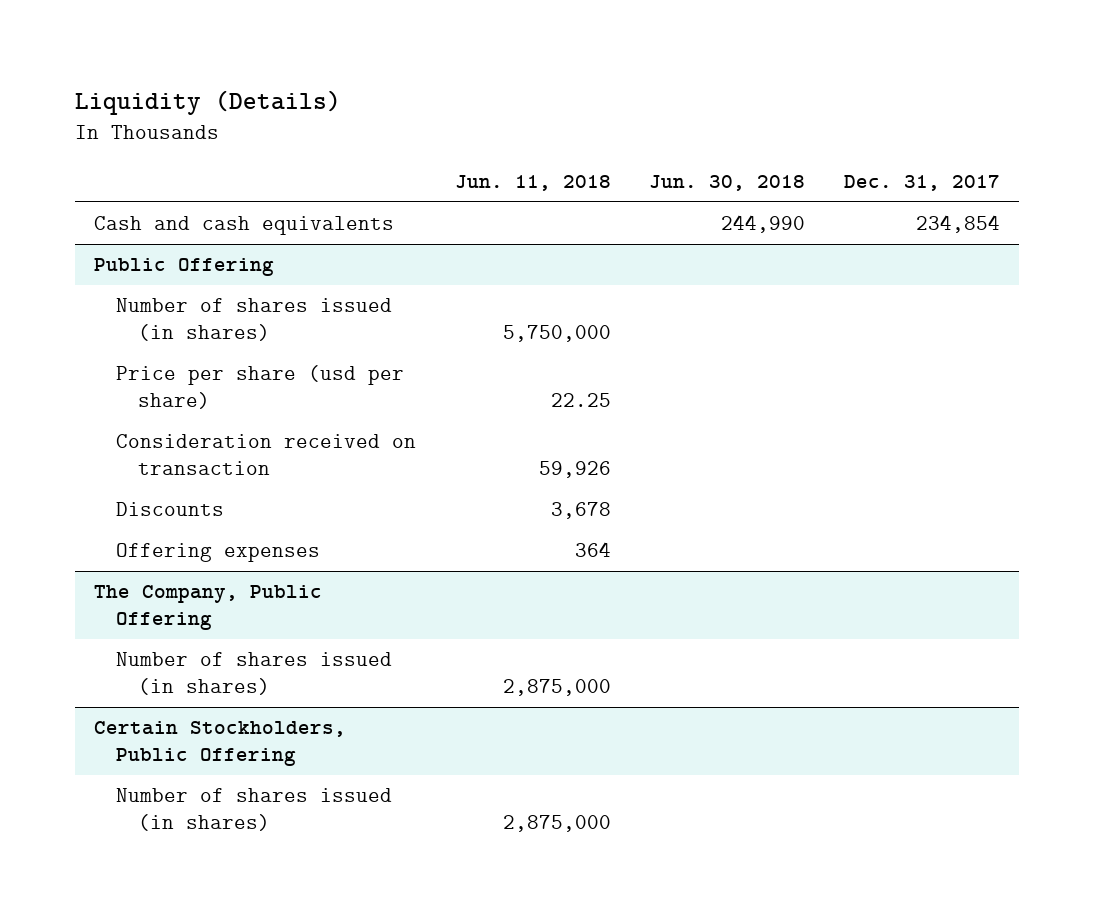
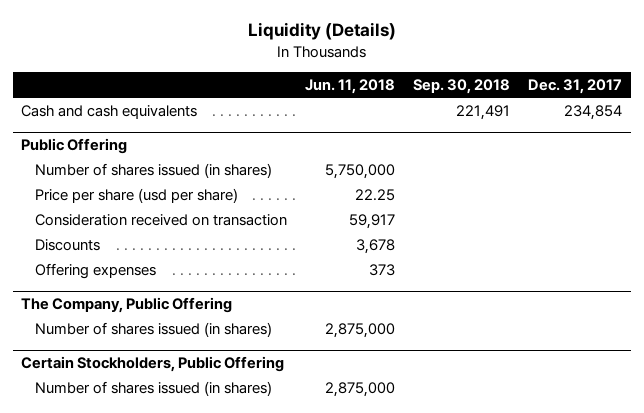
[649,175,806,192] Jun. 30, 2018 -> none
none -> [413,78,511,94] Sep. 30, 2018
[538,461,611,479] 59,926 -> [349,213,396,229] 59,917
[574,542,611,558] 364 -> [369,263,396,276] 373

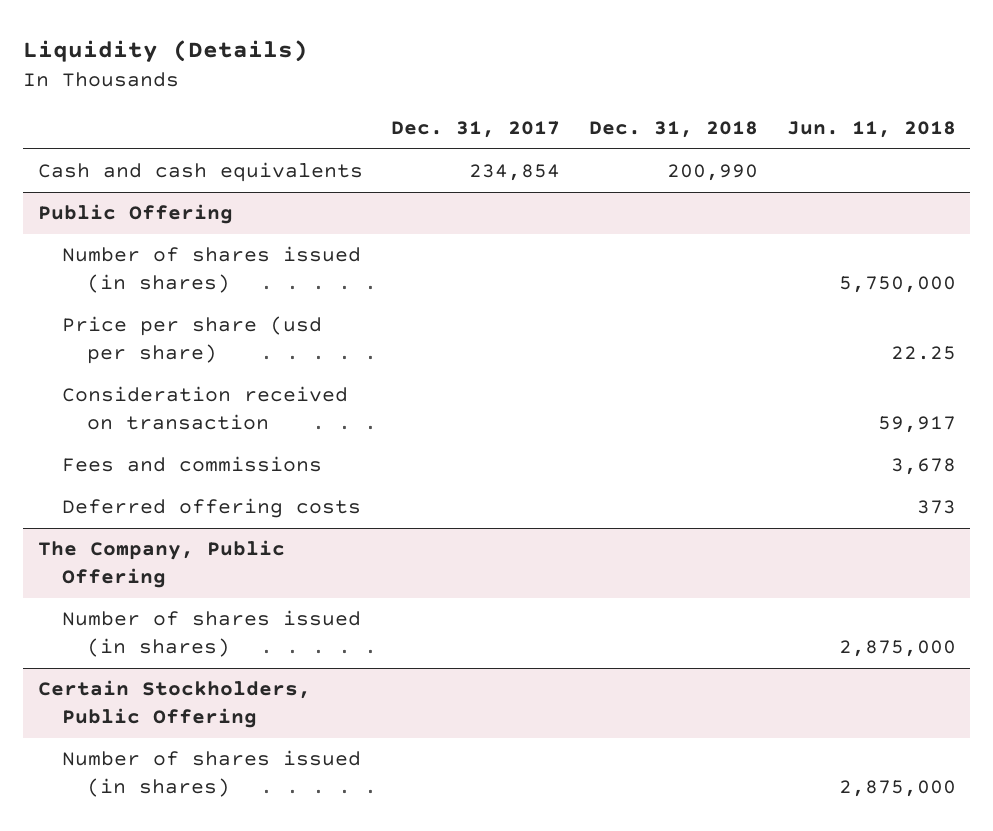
[413,78,511,94] Sep. 30, 2018 -> none
none -> [588,121,758,139] Dec. 31, 2018
[35,238,101,251] Discounts -> [62,456,323,473] Fees and commissions
[35,262,157,279] Offering expenses -> [62,498,362,519] Deferred offering costs

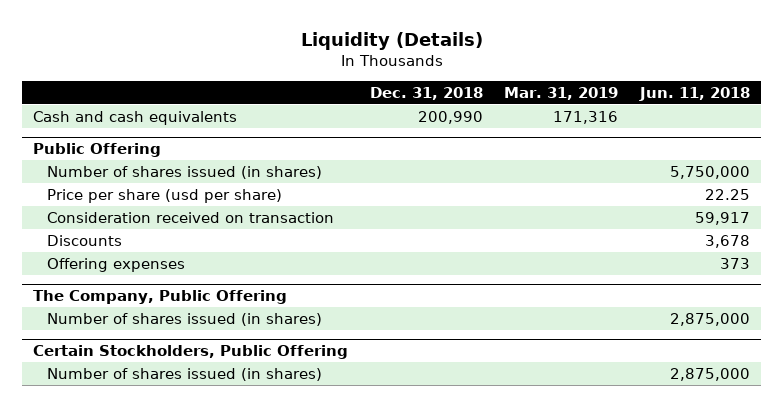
[391,121,561,139] Dec. 31, 2017 -> none
none -> [504,86,619,100] Mar. 31, 2019
[62,456,323,473] Fees and commissions -> [47,234,123,246] Discounts
[62,498,362,519] Deferred offering costs -> [47,257,186,272] Offering expenses

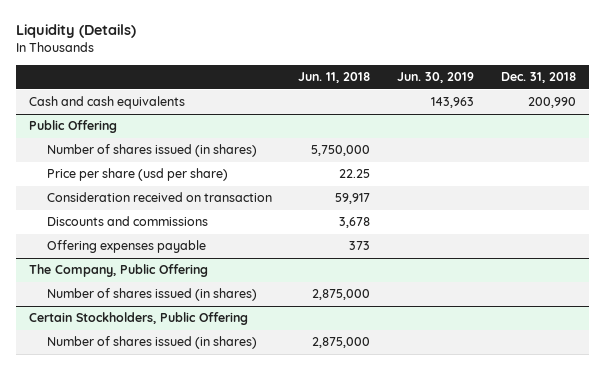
[504,86,619,100] Mar. 31, 2019 -> none
none -> [397,72,475,84] Jun. 30, 2019
[47,234,123,246] Discounts -> [46,216,208,227] Discounts and commissions
[47,257,186,272] Offering expenses -> [46,240,206,254] Offering expenses payable

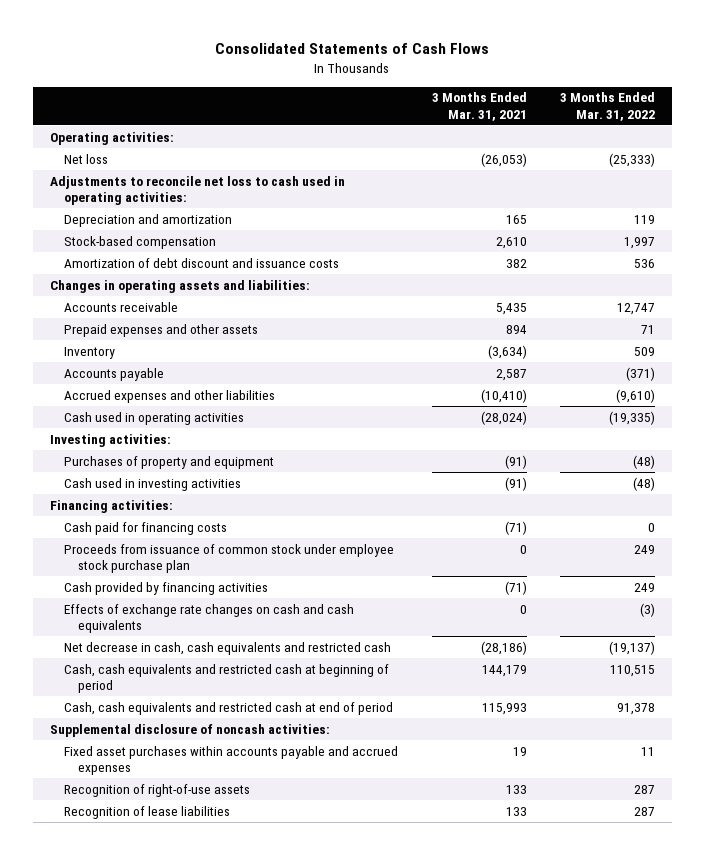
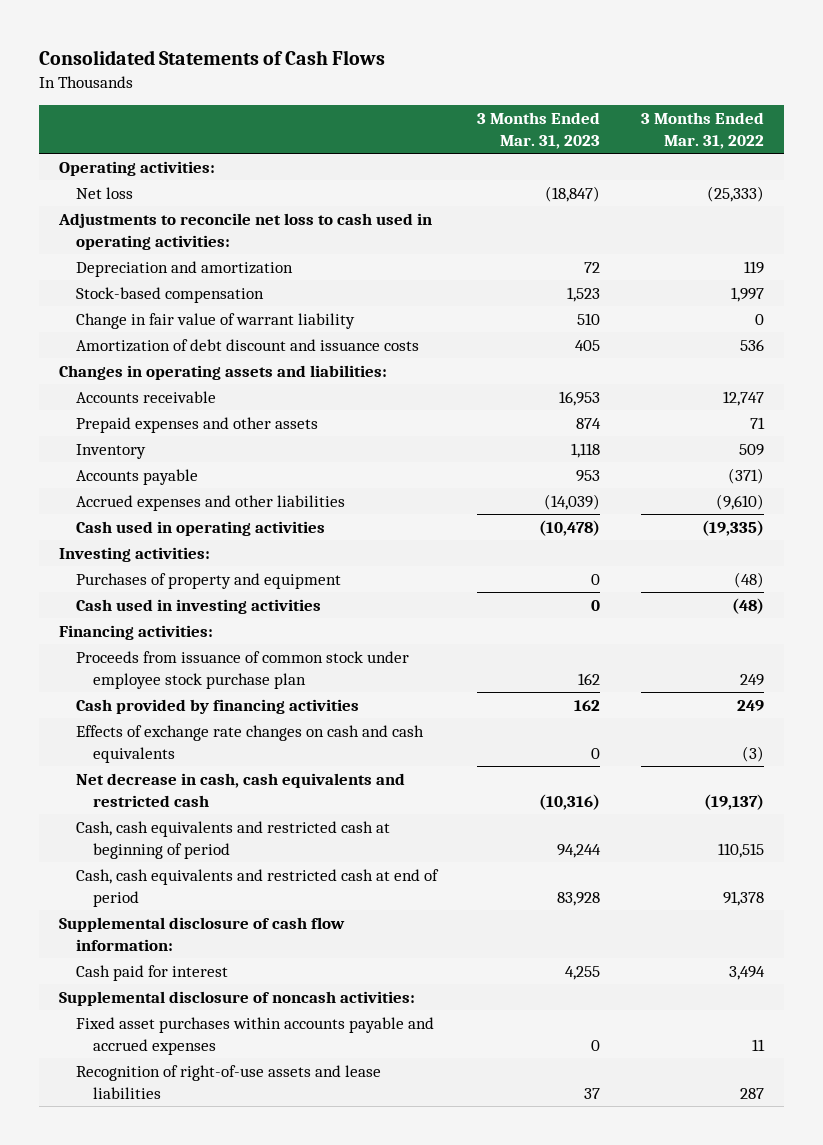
[431,92,527,121] 3 Months Ended Mar. 31, 2021 -> none
none -> [477,112,601,150] 3 Months Ended Mar. 31, 2023
none -> [75,312,355,329] Change in fair value of warrant liability
[64,521,228,535] Cash paid for financing costs -> none
none -> [58,916,345,951] Supplemental disclosure of cash flow information:
none -> [75,964,228,981] Cash paid for interest
[64,805,231,819] Recognition of lease liabilities -> none
[64,783,251,797] Recognition of right-of-use assets -> [75,1064,381,1099] Recognition of right-of-use assets and lease liabilities

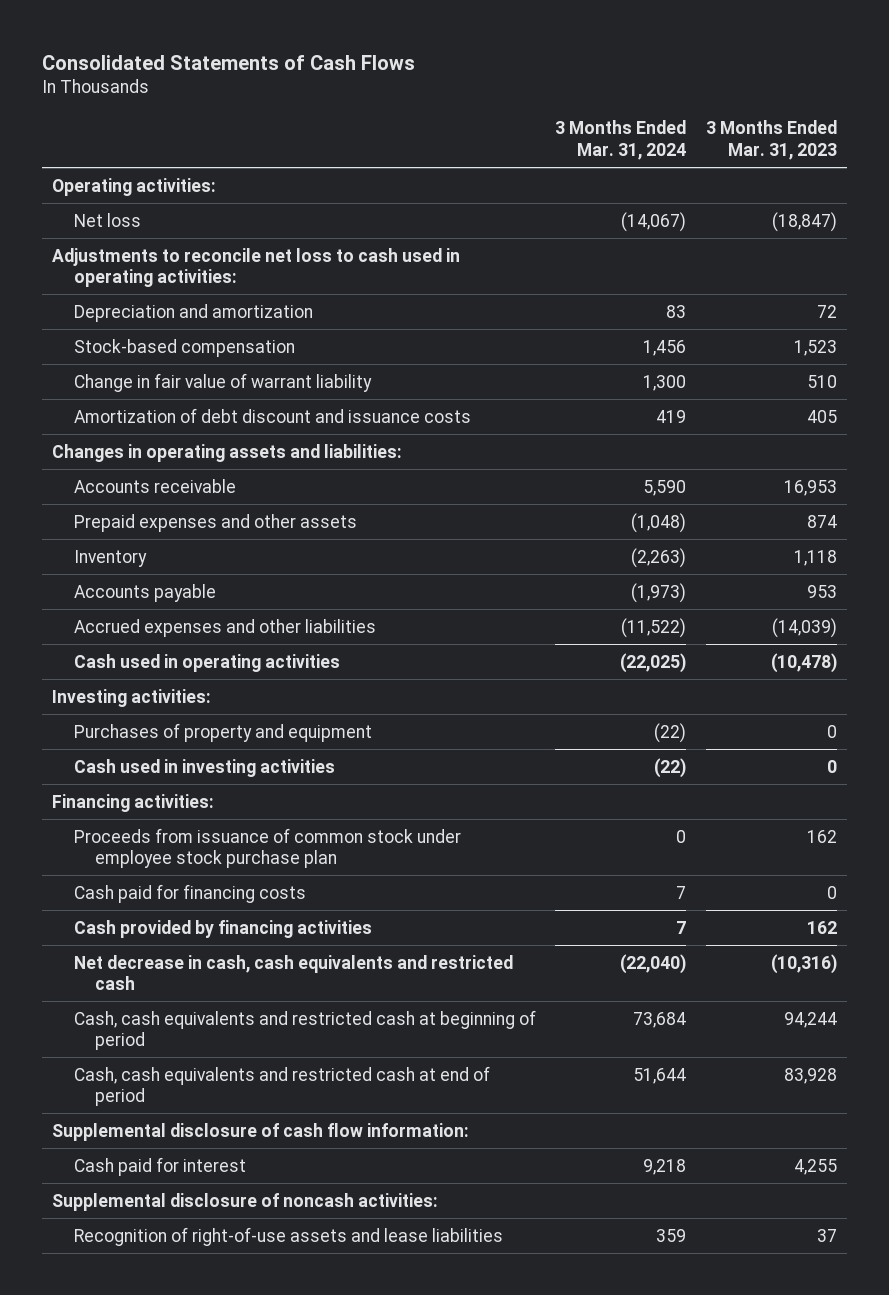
[640,112,764,150] 3 Months Ended Mar. 31, 2022 -> none
none -> [555,120,687,160] 3 Months Ended Mar. 31, 2024
none -> [73,883,306,903] Cash paid for financing costs
[75,724,424,763] Effects of exchange rate changes on cash and cash equivalents -> none
[75,1016,434,1055] Fixed asset purchases within accounts payable and accrued expenses -> none

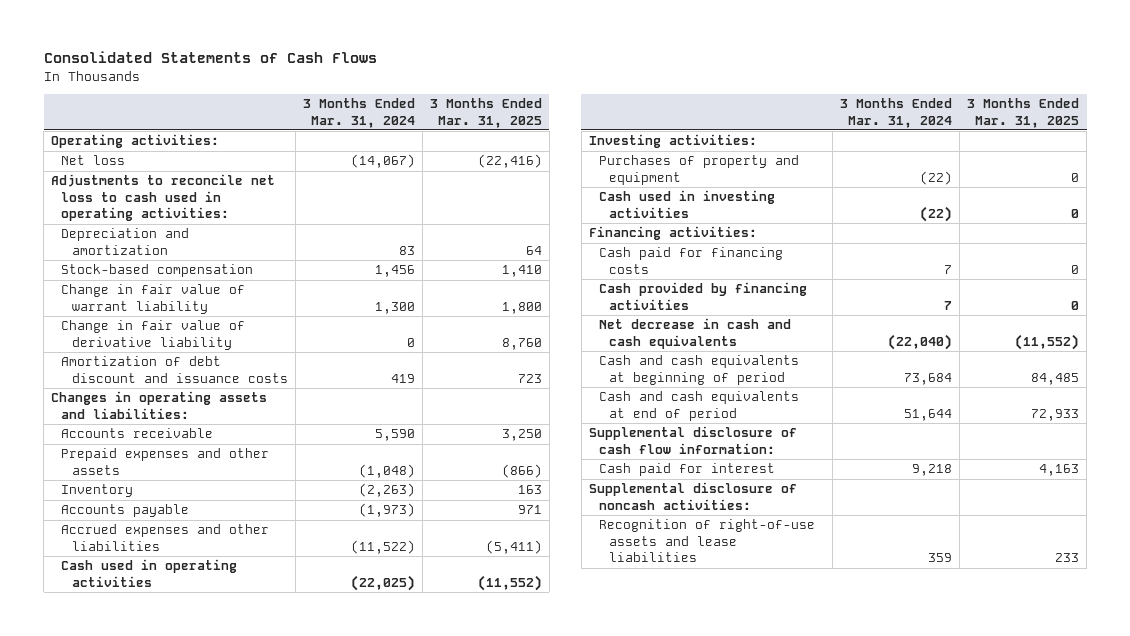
[705,120,837,160] 3 Months Ended Mar. 31, 2023 -> none
none -> [429,97,542,128] 3 Months Ended Mar. 31, 2025
none -> [61,320,246,350] Change in fair value of derivative liability
[73,827,461,869] Proceeds from issuance of common stock under employee stock purchase plan -> none
[73,954,513,991] Net decrease in cash, cash equivalents and restricted cash -> [598,318,791,349] Net decrease in cash and cash equivalents
[73,1009,536,1051] Cash, cash equivalents and restricted cash at beginning of period -> [598,355,799,385] Cash and cash equivalents at beginning of period
[73,1065,490,1107] Cash, cash equivalents and restricted cash at end of period -> [598,391,799,421] Cash and cash equivalents at end of period

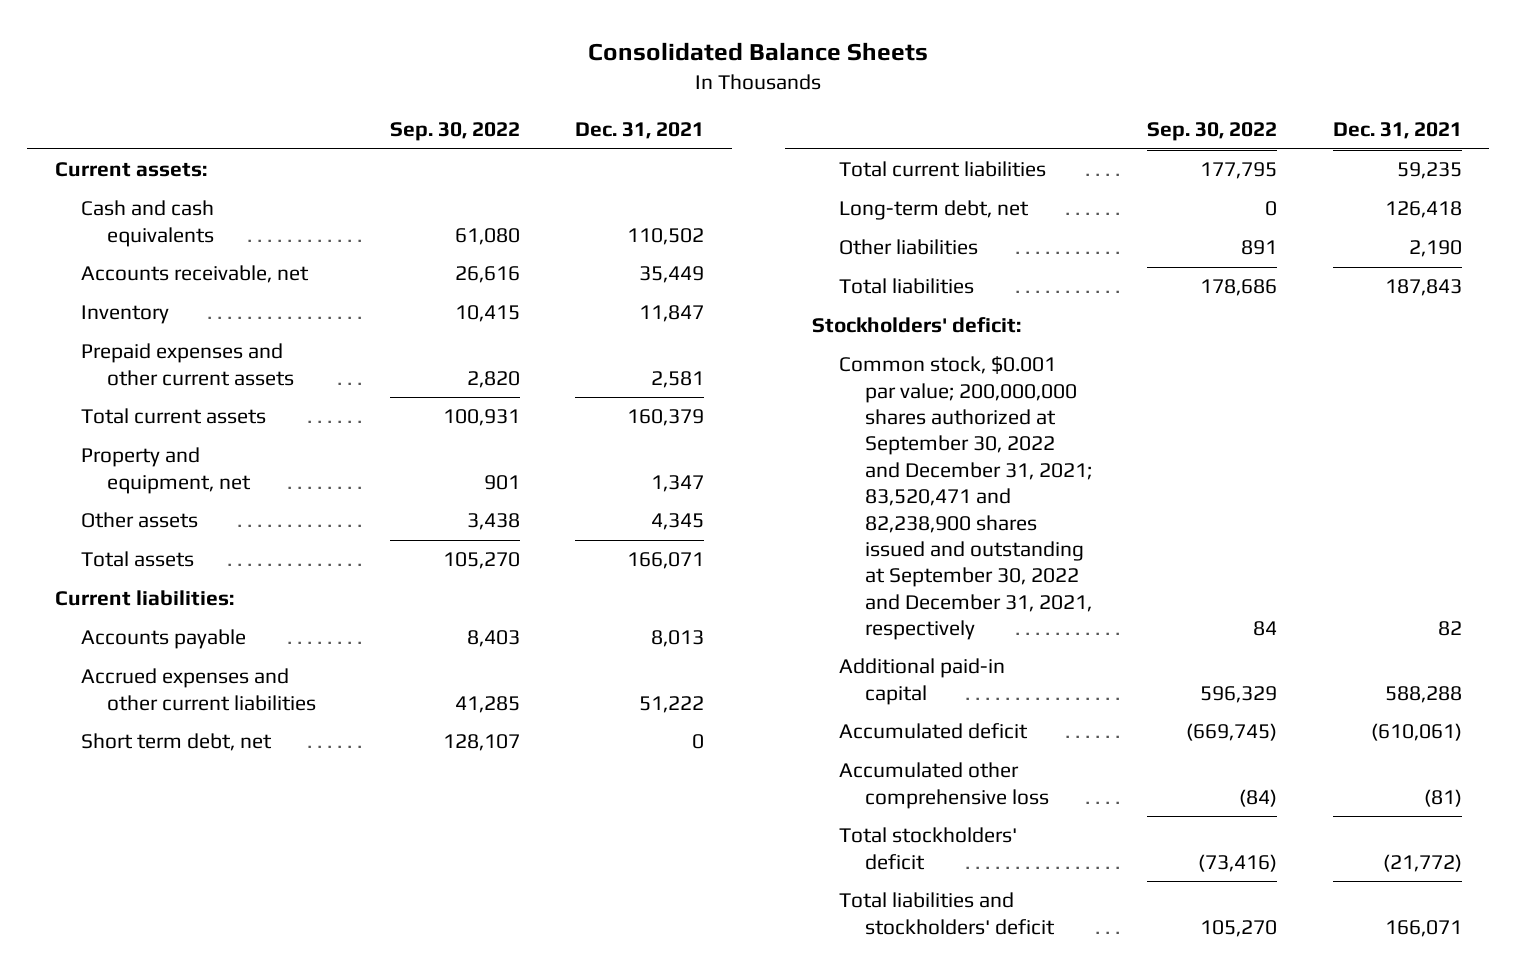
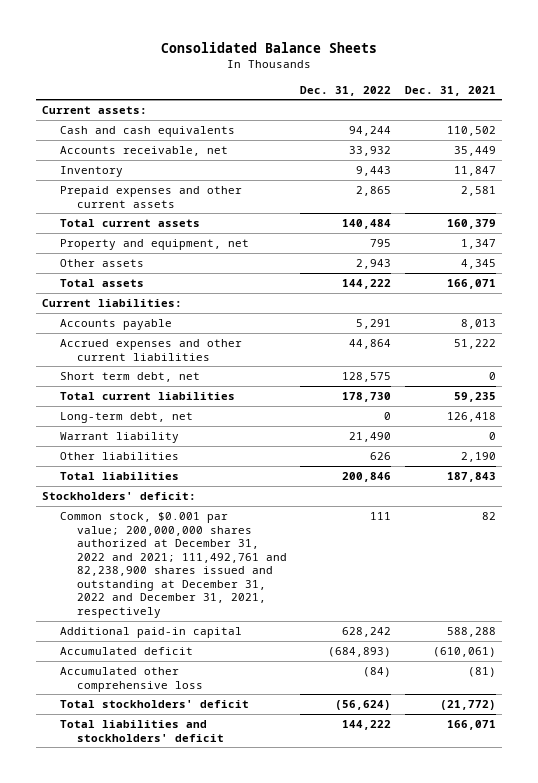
[389,122,520,142] Sep. 30, 2022 -> none
none -> [300,85,392,96] Dec. 31, 2022
none -> [59,431,179,443] Warrant liability
[838,356,1092,641] Common stock, $0.001 par value; 200,000,000 shares authorized at September 30, 2022 and December 31, 2021; 83,520,471 and 82,238,900 shares issued and outstanding at September 30, 2022 and December 31, 2021, respectively -> [59,511,288,618] Common stock, $0.001 par value; 200,000,000 shares authorized at December 31, 2022 and 2021; 111,492,761 and 82,238,900 shares issued and outstanding at December 31, 2022 and December 31, 2021, respectively

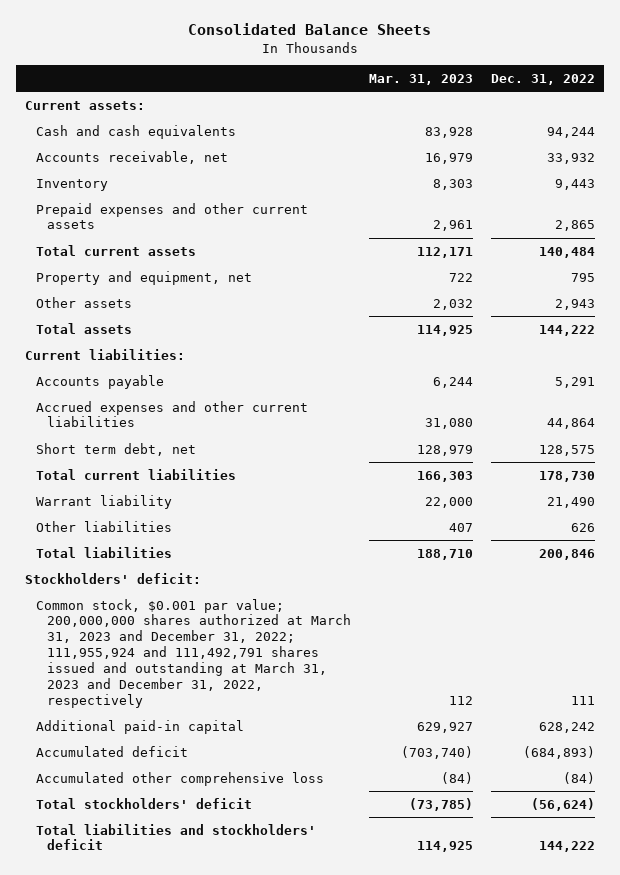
[404,85,496,96] Dec. 31, 2021 -> none
none -> [369,73,474,85] Mar. 31, 2023
[59,411,193,423] Long-term debt, net -> none
[59,511,288,618] Common stock, $0.001 par value; 200,000,000 shares authorized at December 31, 2022 and 2021; 111,492,761 and 82,238,900 shares issued and outstanding at December 31, 2022 and December 31, 2021, respectively -> [35,598,352,709] Common stock, $0.001 par value; 200,000,000 shares authorized at March 31, 2023 and December 31, 2022; 111,955,924 and 111,492,791 shares issued and outstanding at March 31, 2023 and December 31, 2022, respectively

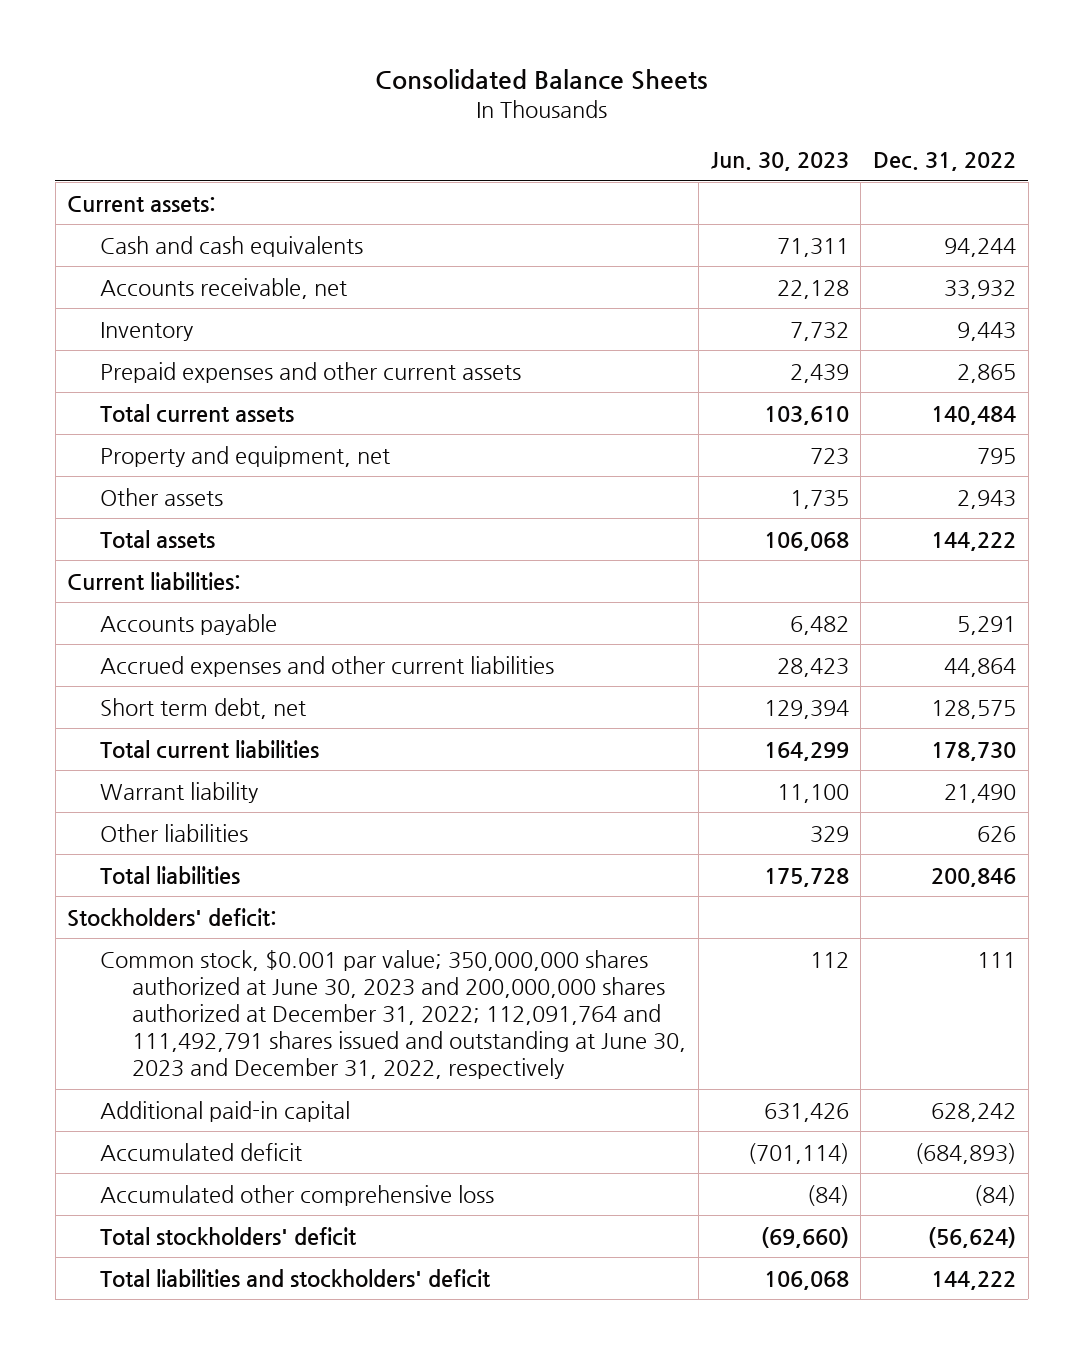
[369,73,474,85] Mar. 31, 2023 -> none
none -> [710,151,849,171] Jun. 30, 2023
[35,598,352,709] Common stock, $0.001 par value; 200,000,000 shares authorized at March 31, 2023 and December 31, 2022; 111,955,924 and 111,492,791 shares issued and outstanding at March 31, 2023 and December 31, 2022, respectively -> [99,949,687,1080] Common stock, $0.001 par value; 350,000,000 shares authorized at June 30, 2023 and 200,000,000 shares authorized at December 31, 2022; 112,091,764 and 111,492,791 shares issued and outstanding at June 30, 2023 and December 31, 2022, respectively

